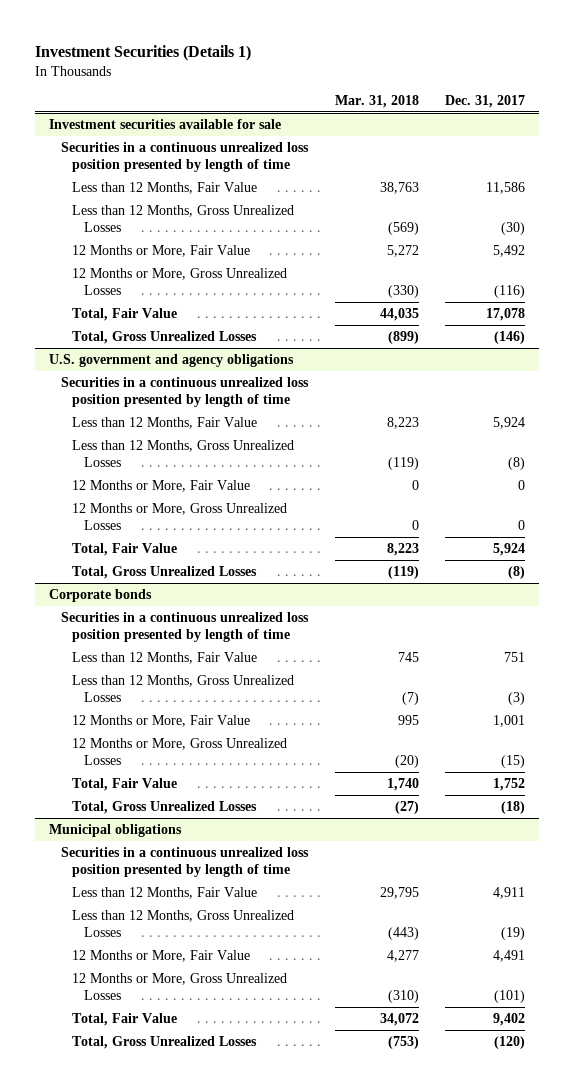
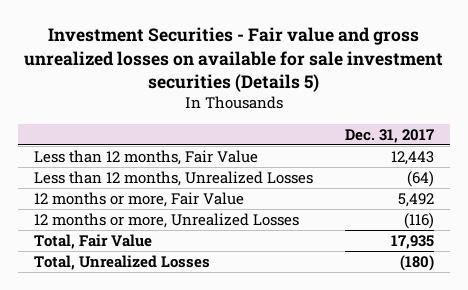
[35,44,252,61] Investment Securities (Details 1) -> [24,27,444,93] Investment Securities - Fair value and gross unrealized losses on available for sale investment securities (Details 5)
[334,95,419,109] Mar. 31, 2018 -> none
[48,118,281,129] Investment securities available for sale -> none
[60,141,309,173] Securities in a continuous unrealized loss position presented by length of time -> none
[48,353,294,367] U.S. government and agency obligations -> none
[60,376,309,408] Securities in a continuous unrealized loss position presented by length of time -> none
[72,416,258,429] Less than 12 Months, Fair Value -> none
[72,439,295,468] Less than 12 Months, Gross Unrealized Losses -> none
[72,479,251,492] 12 Months or More, Fair Value -> none
[72,502,288,531] 12 Months or More, Gross Unrealized Losses -> none
[72,542,178,556] Total, Fair Value -> none
[72,565,258,579] Total, Gross Unrealized Losses -> none
[48,588,152,602] Corporate bonds -> none
[60,611,309,643] Securities in a continuous unrealized loss position presented by length of time -> none
[72,651,258,664] Less than 12 Months, Fair Value -> none
[72,674,295,703] Less than 12 Months, Gross Unrealized Losses -> none
[72,714,251,727] 12 Months or More, Fair Value -> none
[72,737,288,766] 12 Months or More, Gross Unrealized Losses -> none
[72,777,178,791] Total, Fair Value -> none
[72,800,258,814] Total, Gross Unrealized Losses -> none
[48,823,182,837] Municipal obligations -> none
[60,846,309,878] Securities in a continuous unrealized loss position presented by length of time -> none
[72,886,258,899] Less than 12 Months, Fair Value -> none
[72,909,295,938] Less than 12 Months, Gross Unrealized Losses -> none
[72,949,251,962] 12 Months or More, Fair Value -> none
[72,972,288,1001] 12 Months or More, Gross Unrealized Losses -> none
[72,1012,178,1026] Total, Fair Value -> none
[72,1035,258,1049] Total, Gross Unrealized Losses -> none
[72,181,258,194] Less than 12 Months, Fair Value -> [33,150,258,166] Less than 12 months, Fair Value
[486,181,526,194] 11,586 -> [391,151,435,166] 12,443
[72,204,295,233] Less than 12 Months, Gross Unrealized Losses -> [33,171,313,187] Less than 12 months, Unrealized Losses
[501,222,526,236] (30) -> [407,171,435,188] (64)
[72,244,251,257] 12 Months or More, Fair Value -> [33,192,244,208] 12 months or more, Fair Value
[72,267,288,296] 12 Months or More, Gross Unrealized Losses -> [33,213,299,229] 12 months or more, Unrealized Losses
[486,307,526,321] 17,078 -> [391,235,435,250] 17,935
[72,330,258,344] Total, Gross Unrealized Losses -> [33,255,210,271] Total, Unrealized Losses
[494,330,526,344] (146) -> [400,255,435,272] (180)

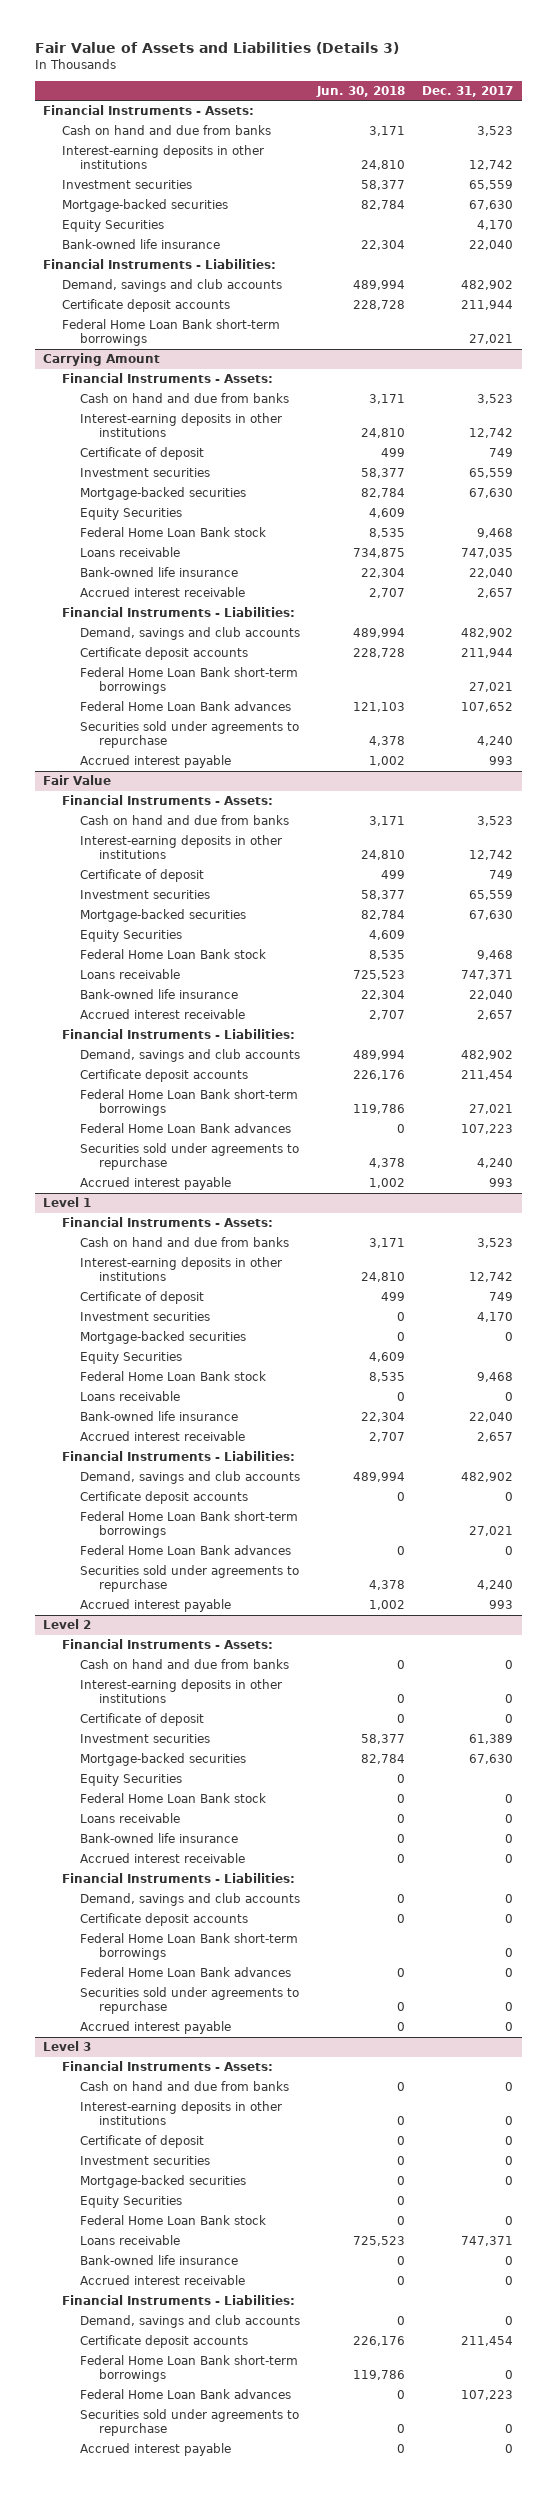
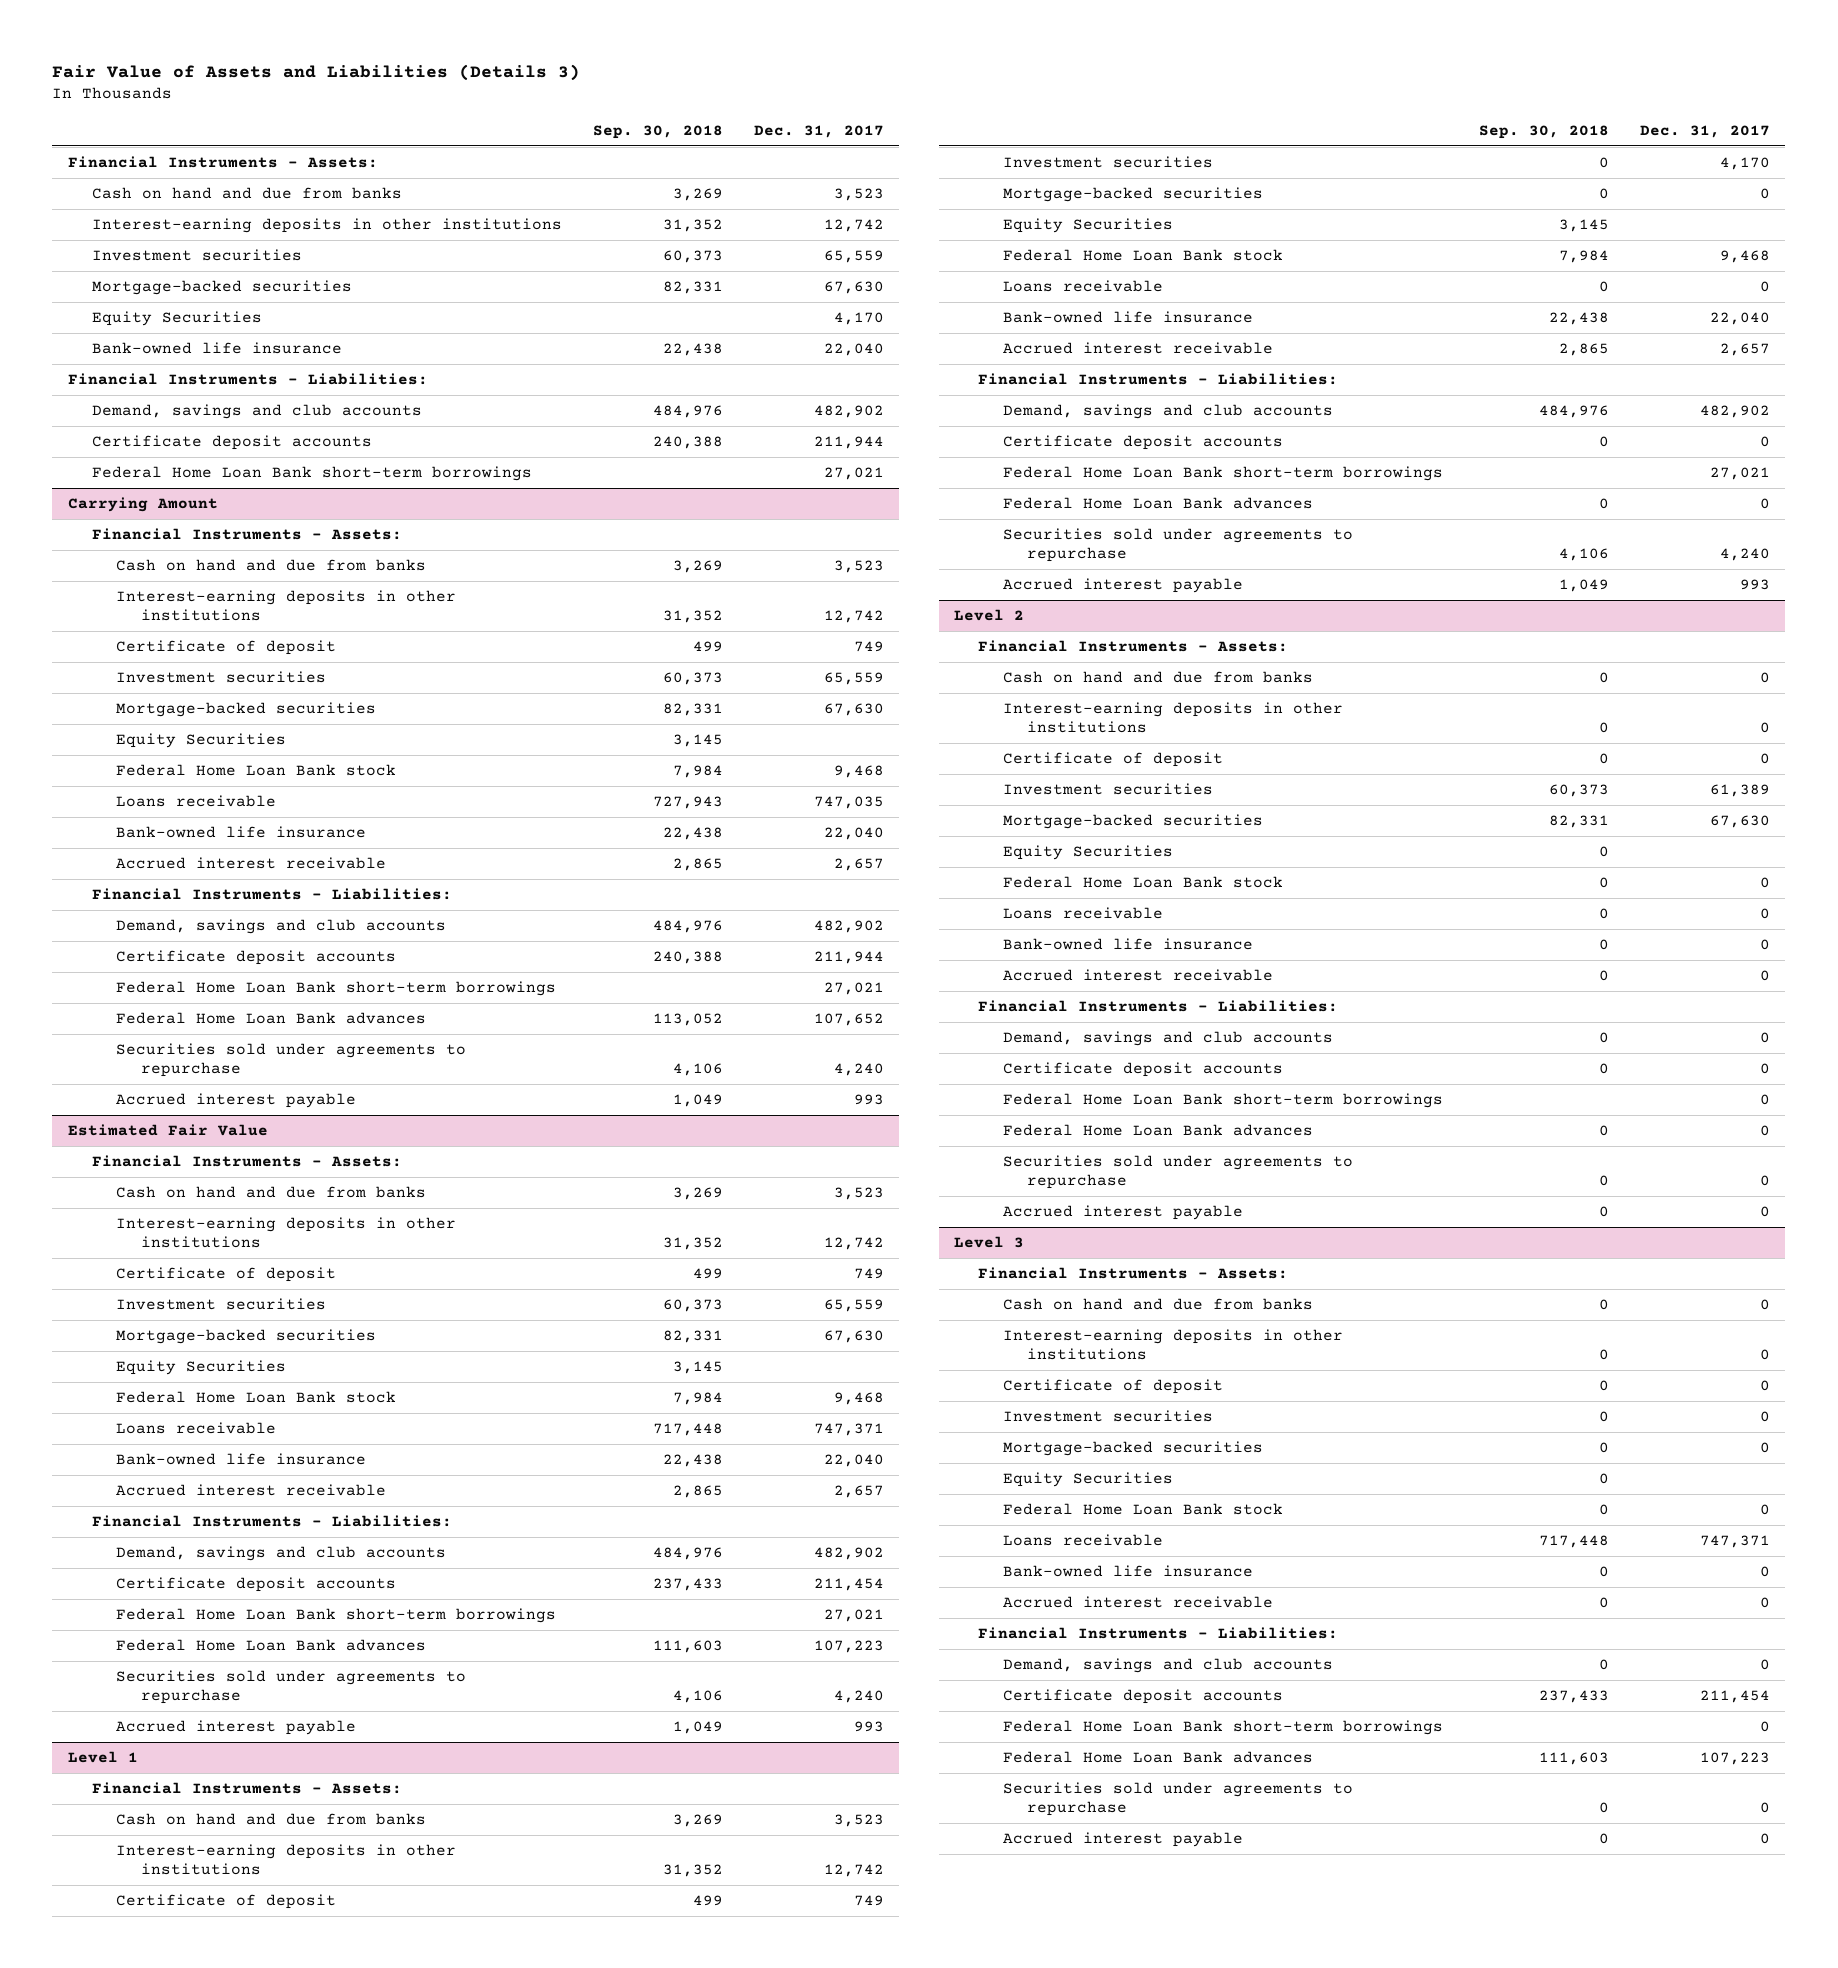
[316,85,406,97] Jun. 30, 2018 -> none
none -> [592,124,723,139] Sep. 30, 2018
[43,775,112,786] Fair Value -> [67,1124,268,1137] Estimated Fair Value

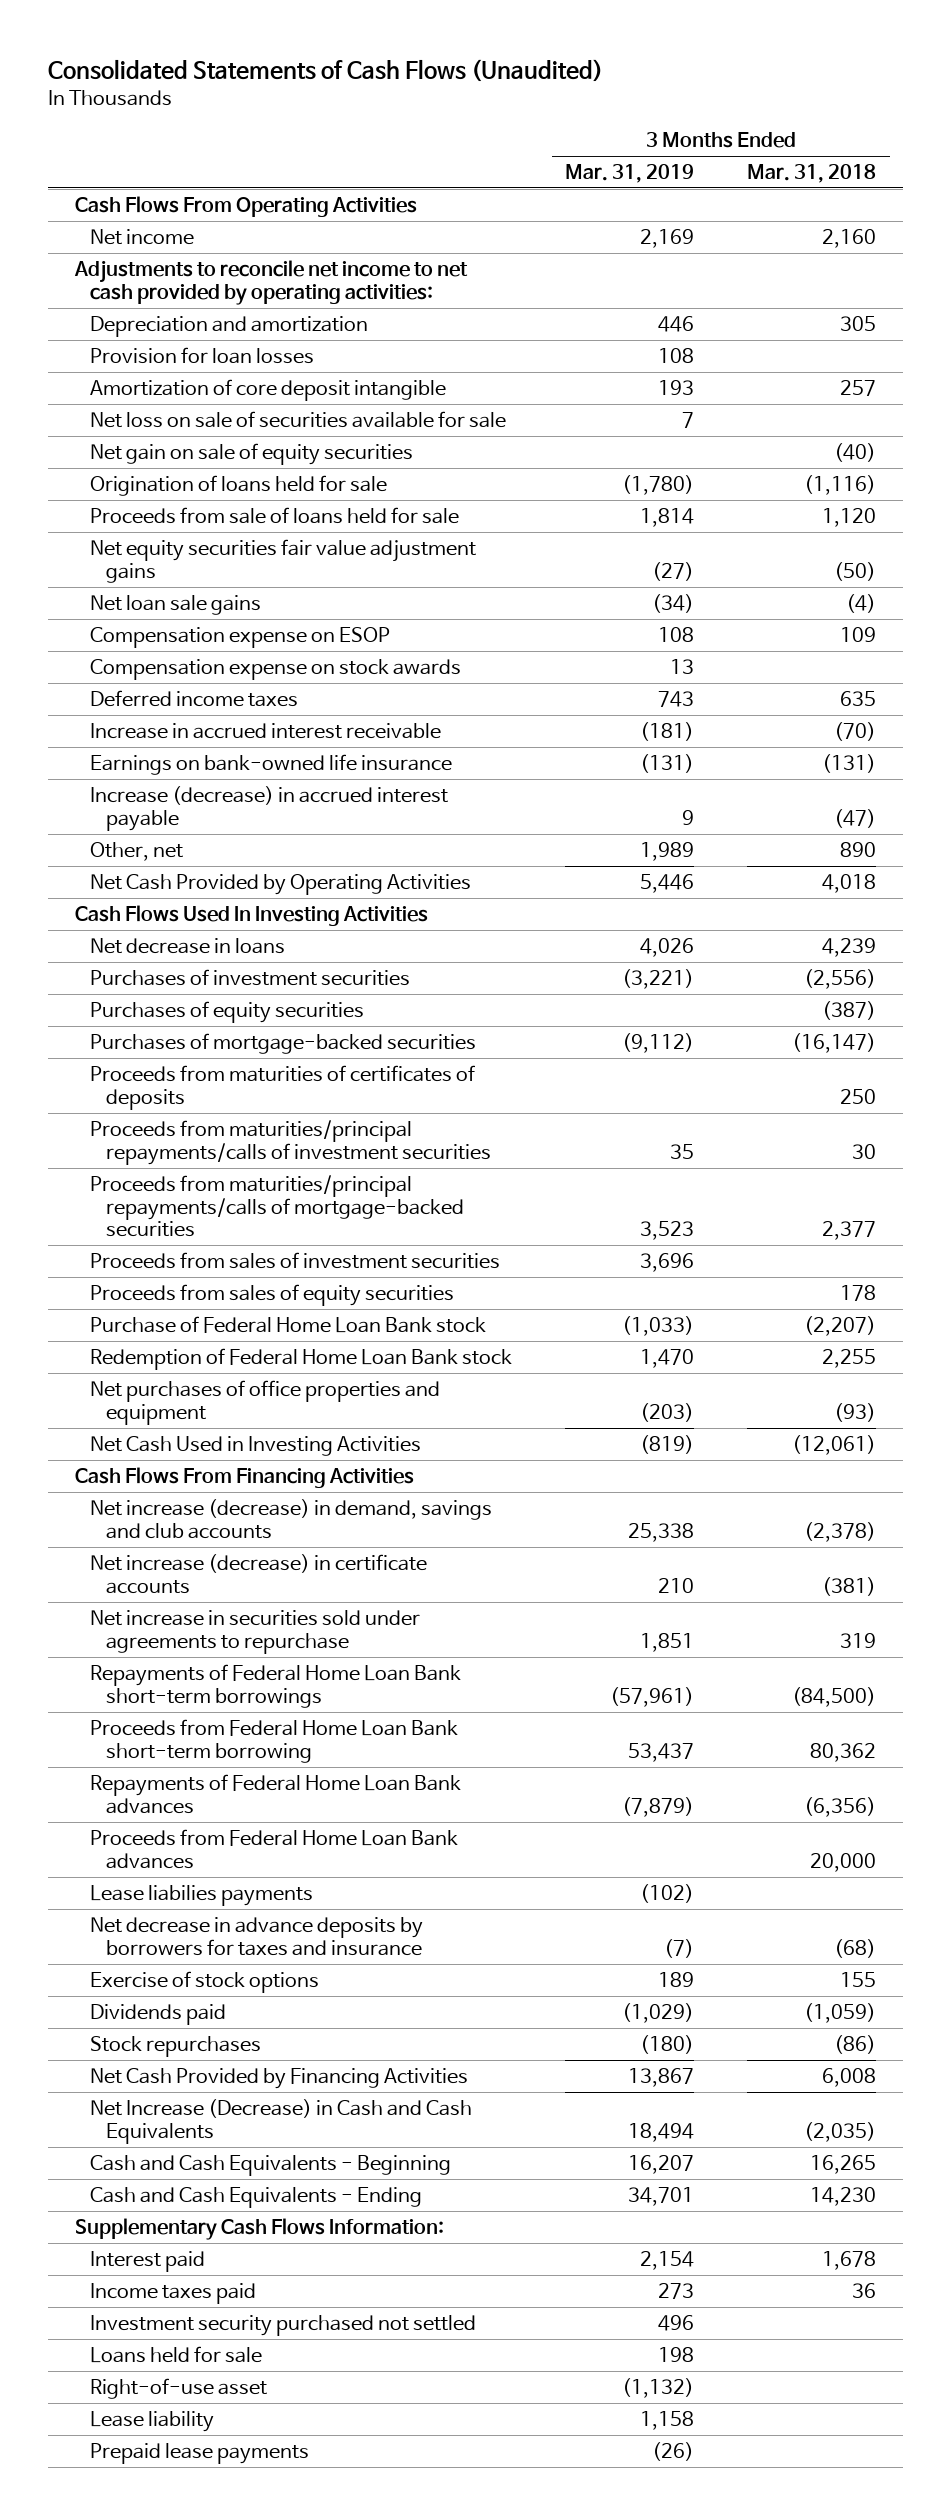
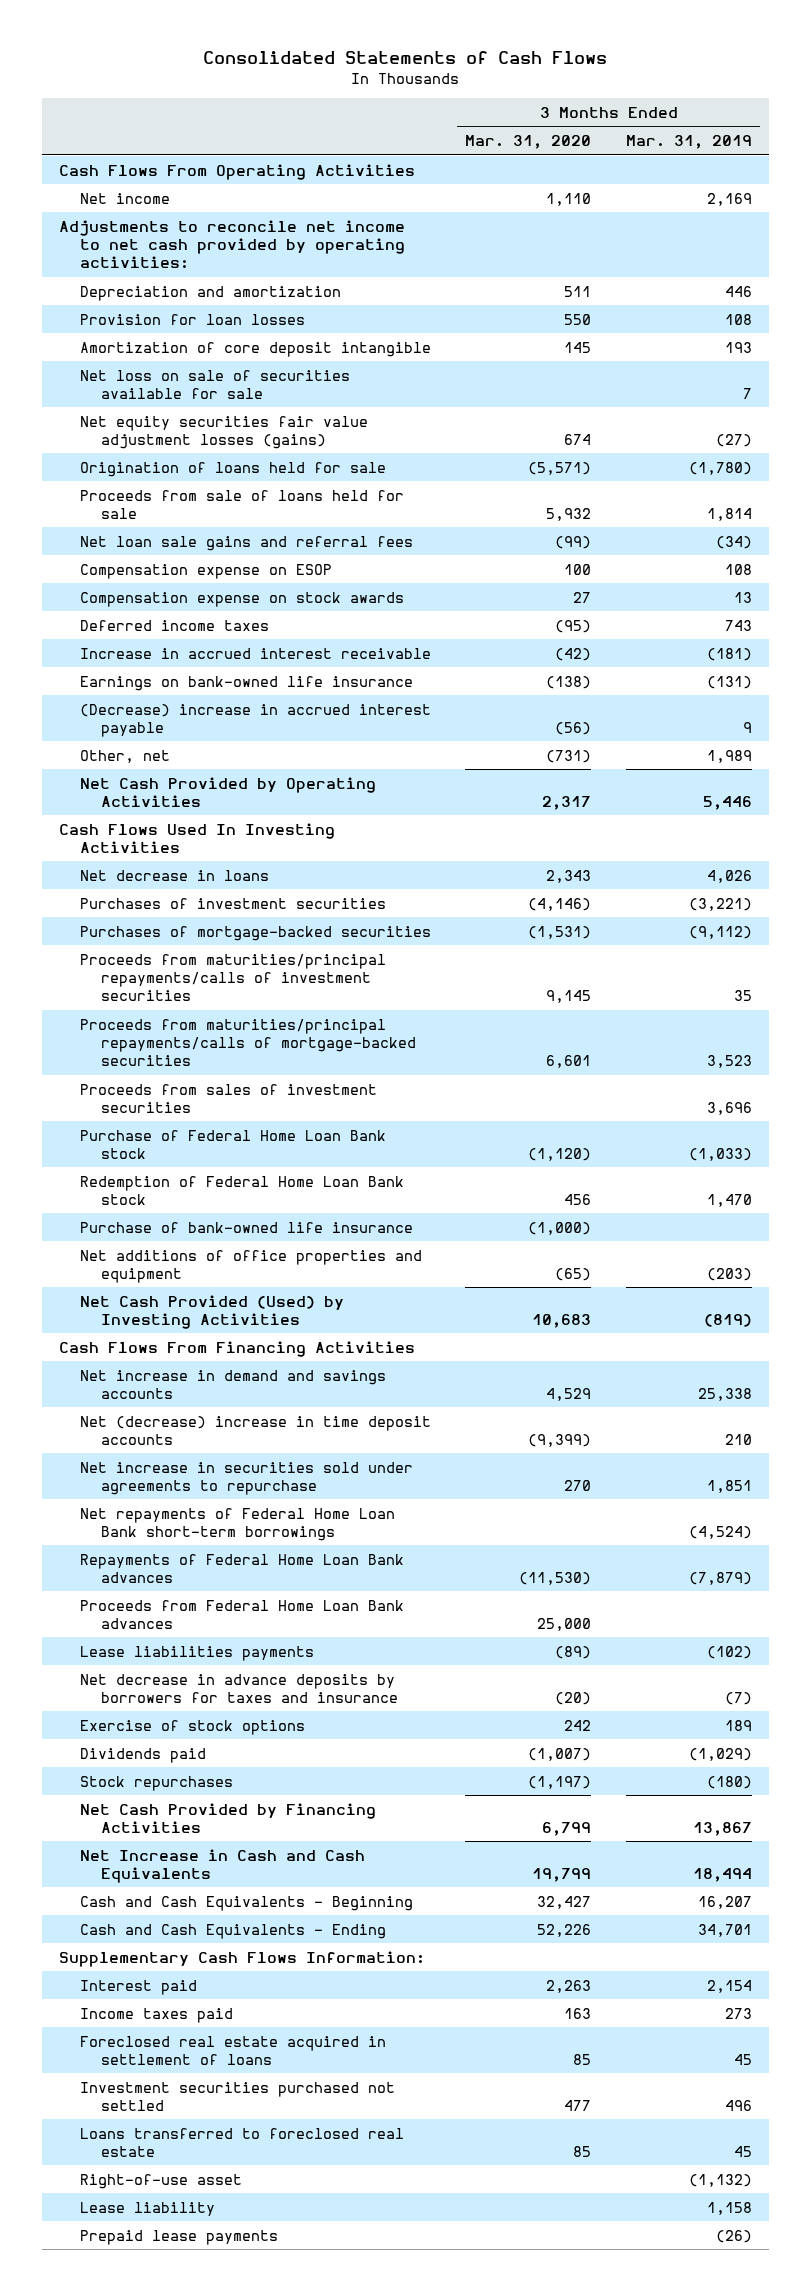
[48,59,604,83] Consolidated Statements of Cash Flows (Unaudited) -> [203,51,608,65] Consolidated Statements of Cash Flows
[747,164,877,184] Mar. 31, 2018 -> none
none -> [465,134,592,149] Mar. 31, 2020
[90,442,414,465] Net gain on sale of equity securities -> none
none -> [80,415,369,449] Net equity securities fair value adjustment losses (gains)
[90,538,477,583] Net equity securities fair value adjustment gains -> none
[90,594,262,615] Net loan sale gains -> [80,535,414,551] Net loan sale gains and referral fees
[90,785,449,831] Increase (decrease) in accrued interest payable -> [80,703,432,737] (Decrease) increase in accrued interest payable
[90,1000,365,1023] Purchases of equity securities -> none
[90,1064,476,1110] Proceeds from maturities of certificates of deposits -> none
[90,1283,455,1306] Proceeds from sales of equity securities -> none
none -> [80,1221,414,1233] Purchase of bank-owned life insurance
[90,1379,441,1425] Net purchases of office properties and equipment -> [80,1249,423,1283] Net additions of office properties and equipment
[90,1435,422,1456] Net Cash Used in Investing Activities -> [80,1294,345,1329] Net Cash Provided (Used) by Investing Activities
[90,1498,493,1539] Net increase (decrease) in demand, savings and club accounts -> [80,1369,387,1399] Net increase in demand and savings accounts
[90,1553,428,1594] Net increase (decrease) in certificate accounts -> [80,1415,432,1445] Net (decrease) increase in time deposit accounts
[90,1718,459,1763] Proceeds from Federal Home Loan Bank short-term borrowing -> none
[90,1663,462,1708] Repayments of Federal Home Loan Bank short-term borrowings -> [80,1507,396,1541] Net repayments of Federal Home Loan Bank short-term borrowings
[610,1686,695,1707] (57,961) -> [688,1525,752,1539] (4,524)
[90,1884,314,1906] Lease liabilies payments -> [80,1645,315,1661] Lease liabilities payments
[90,2098,473,2144] Net Increase (Decrease) in Cash and Cash Equivalents -> [80,1848,366,1883] Net Increase in Cash and Cash Equivalents
[90,2345,263,2363] Loans held for sale -> none
none -> [80,2035,387,2065] Foreclosed real estate acquired in settlement of loans
[90,2314,477,2336] Investment security purchased not settled -> [80,2081,396,2111] Investment securities purchased not settled
none -> [80,2127,405,2157] Loans transferred to foreclosed real estate

